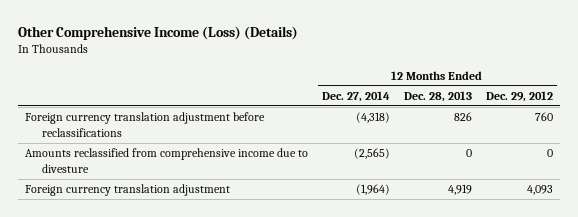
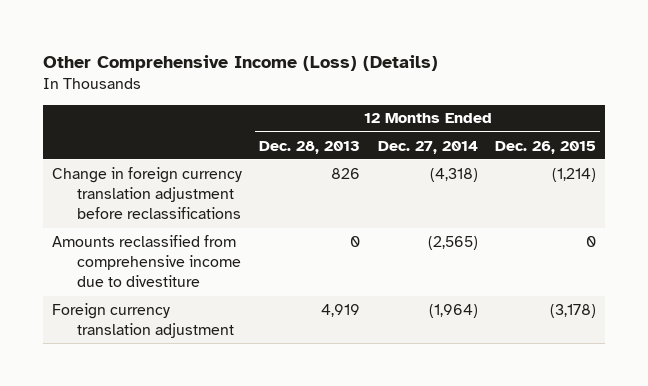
[486,90,554,102] Dec. 29, 2012 -> none
none -> [494,140,596,154] Dec. 26, 2015
[24,112,265,137] Foreign currency translation adjustment before reclassifications -> [52,166,243,220] Change in foreign currency translation adjustment before reclassifications
[24,148,308,173] Amounts reclassified from comprehensive income due to divesture -> [52,234,241,288] Amounts reclassified from comprehensive income due to divestiture

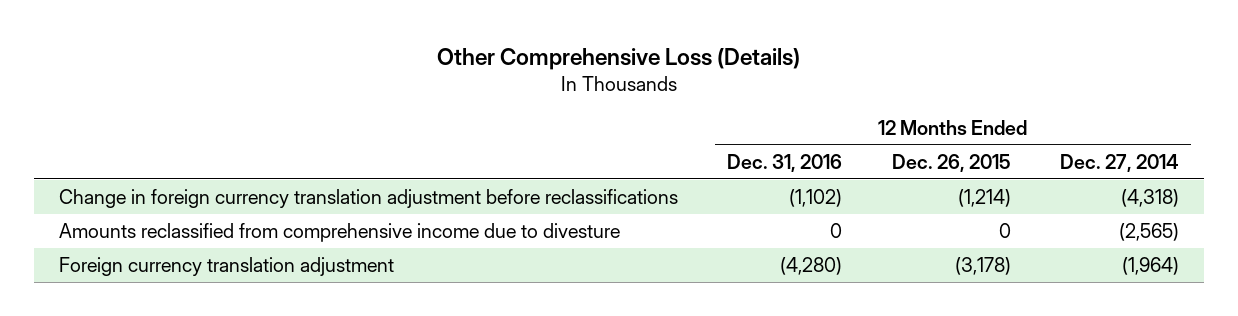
[43,54,439,71] Other Comprehensive Income (Loss) (Details) -> [437,47,801,70] Other Comprehensive Loss (Details)
[259,140,361,154] Dec. 28, 2013 -> none
none -> [727,153,843,172] Dec. 31, 2016
[52,234,241,288] Amounts reclassified from comprehensive income due to divestiture -> [58,223,620,243] Amounts reclassified from comprehensive income due to divesture

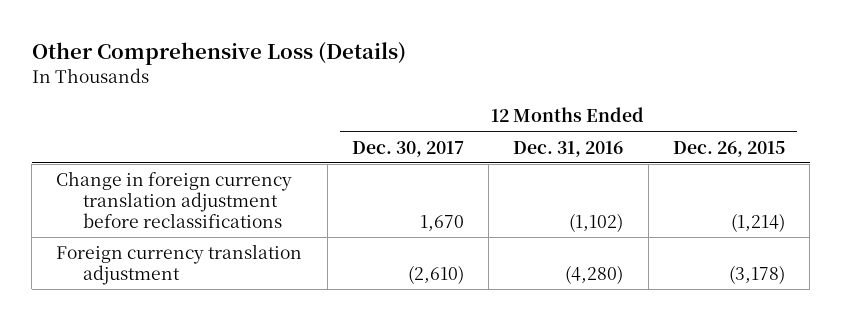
[1060,153,1180,172] Dec. 27, 2014 -> none
none -> [351,140,464,157] Dec. 30, 2017
[58,223,620,243] Amounts reclassified from comprehensive income due to divesture -> none

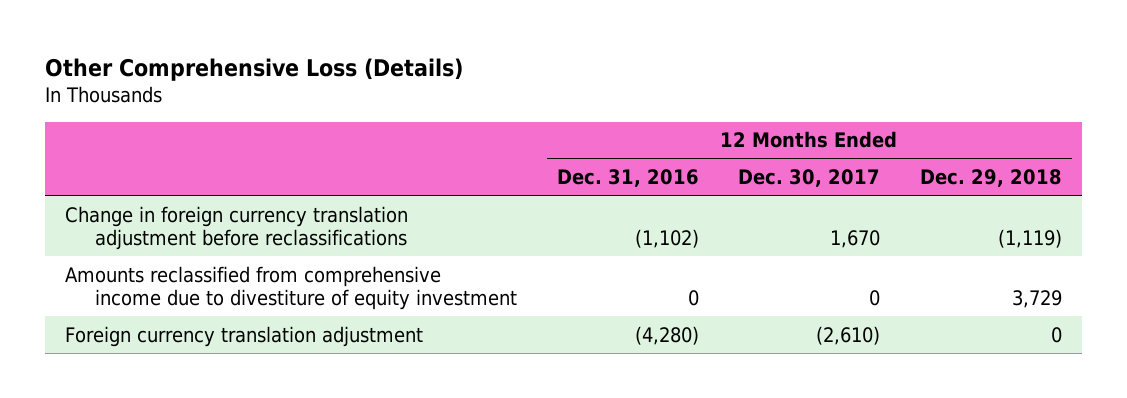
[672,140,785,157] Dec. 26, 2015 -> none
none -> [920,168,1063,187] Dec. 29, 2018
none -> [65,265,517,311] Amounts reclassified from comprehensive income due to divestiture of equity investment

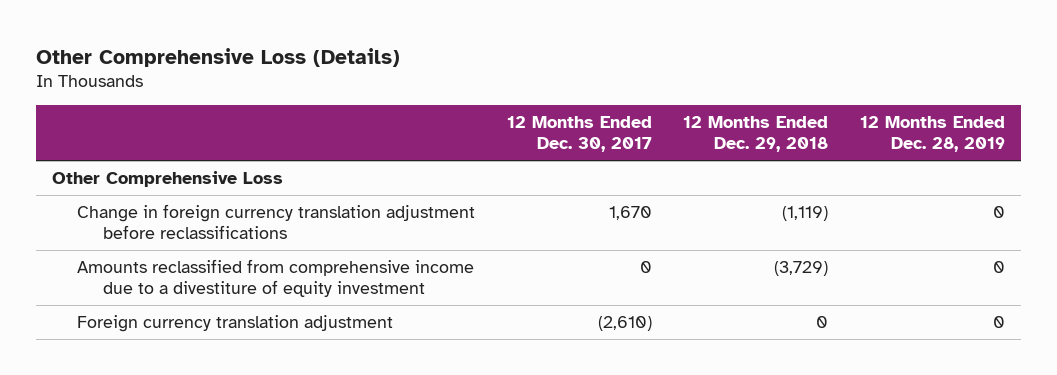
[556,168,699,187] Dec. 31, 2016 -> none
none -> [859,116,1005,152] 12 Months Ended Dec. 28, 2019
none -> [51,171,283,188] Other Comprehensive Loss
[65,265,517,311] Amounts reclassified from comprehensive income due to divestiture of equity investment -> [77,259,475,297] Amounts reclassified from comprehensive income due to a divestiture of equity investment
[1012,290,1063,309] 3,729 -> [774,261,829,277] (3,729)

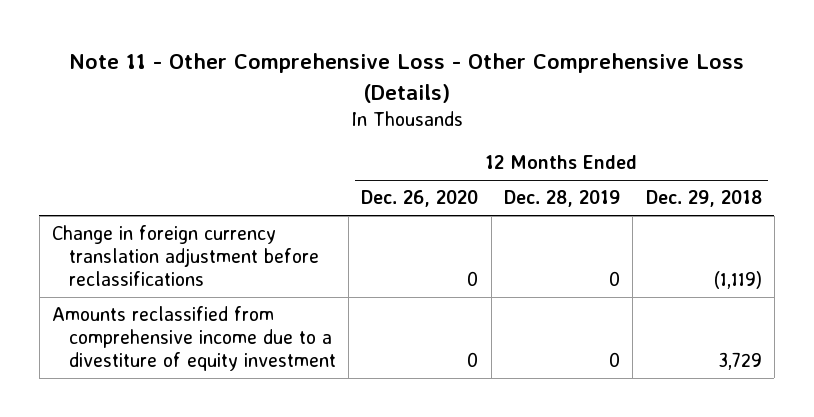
[36,47,401,67] Other Comprehensive Loss (Details) -> [68,53,744,103] Note 11 - Other Comprehensive Loss - Other Comprehensive Loss (Details)
[506,116,652,152] 12 Months Ended Dec. 30, 2017 -> none
none -> [361,190,479,208] Dec. 26, 2020
[51,171,283,188] Other Comprehensive Loss -> none
[77,315,394,333] Foreign currency translation adjustment -> none
[774,261,829,277] (3,729) -> [717,351,762,370] 3,729

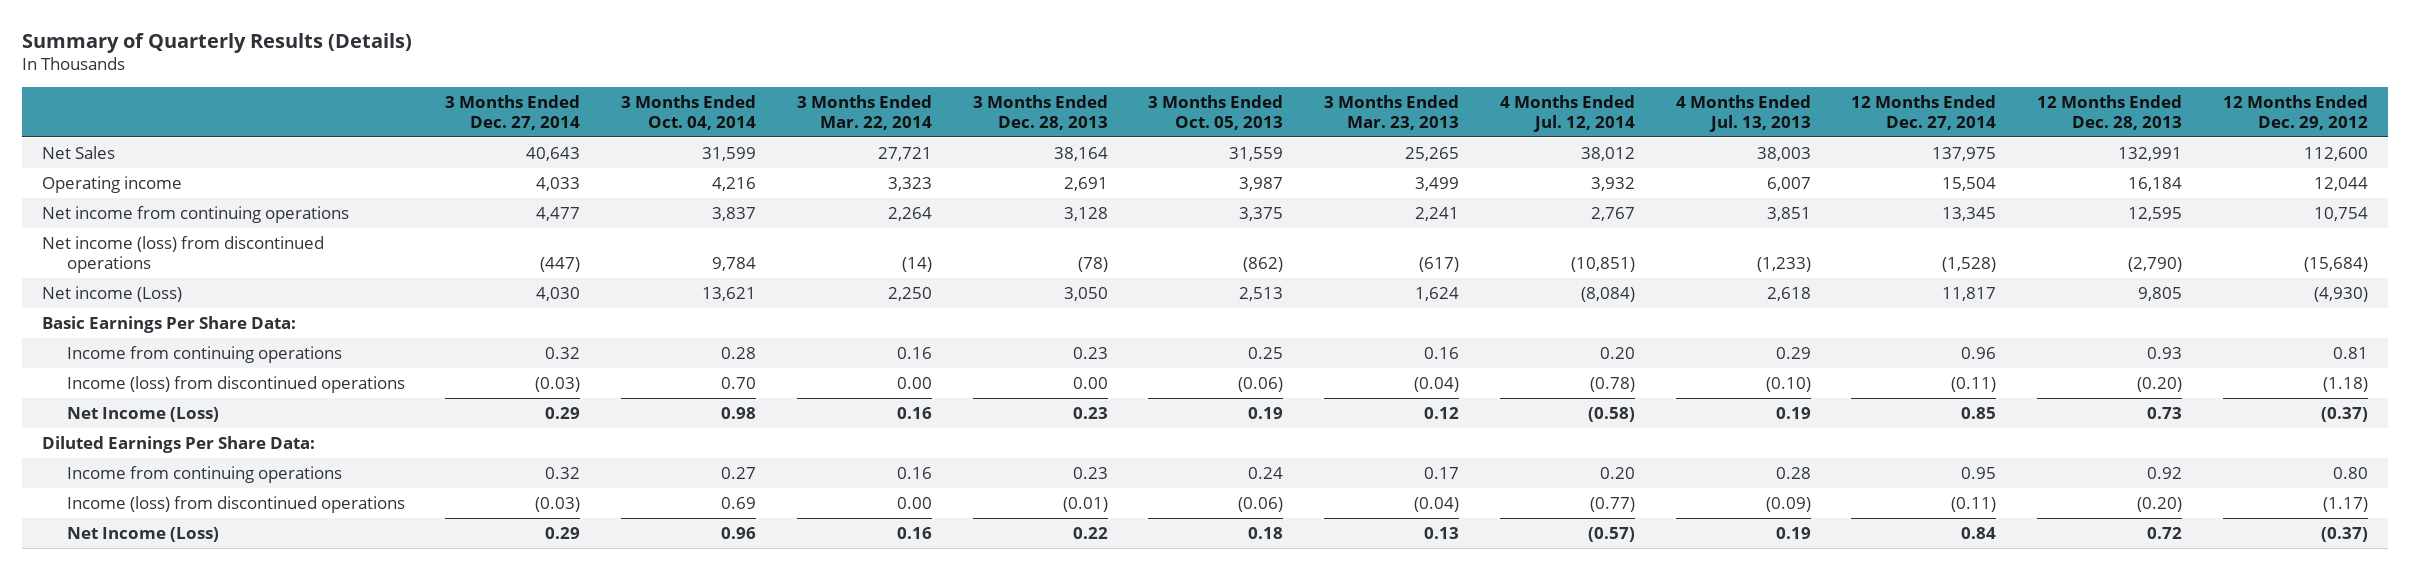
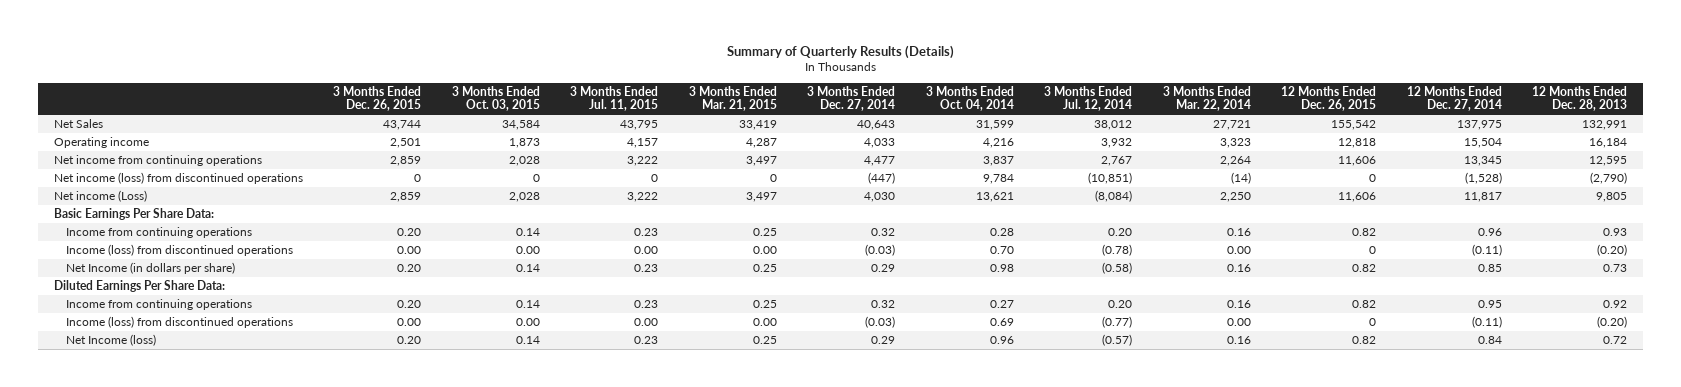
[972,95,1108,130] 3 Months Ended Dec. 28, 2013 -> none
[1148,95,1284,130] 3 Months Ended Oct. 05, 2013 -> none
[1324,95,1460,130] 3 Months Ended Mar. 23, 2013 -> none
[1499,95,1635,132] 4 Months Ended Jul. 12, 2014 -> none
[1675,95,1811,132] 4 Months Ended Jul. 13, 2013 -> none
[2222,95,2368,130] 12 Months Ended Dec. 29, 2012 -> none
none -> [333,85,422,112] 3 Months Ended Dec. 26, 2015
none -> [451,85,540,112] 3 Months Ended Oct. 03, 2015
none -> [570,85,659,112] 3 Months Ended Jul. 11, 2015
none -> [688,85,777,112] 3 Months Ended Mar. 21, 2015
none -> [1044,85,1133,112] 3 Months Ended Jul. 12, 2014
none -> [1281,85,1377,112] 12 Months Ended Dec. 26, 2015
[66,406,219,422] Net Income (Loss) -> [65,261,235,274] Net Income (in dollars per share)
[66,526,219,542] Net Income (Loss) -> [65,333,156,346] Net Income (loss)

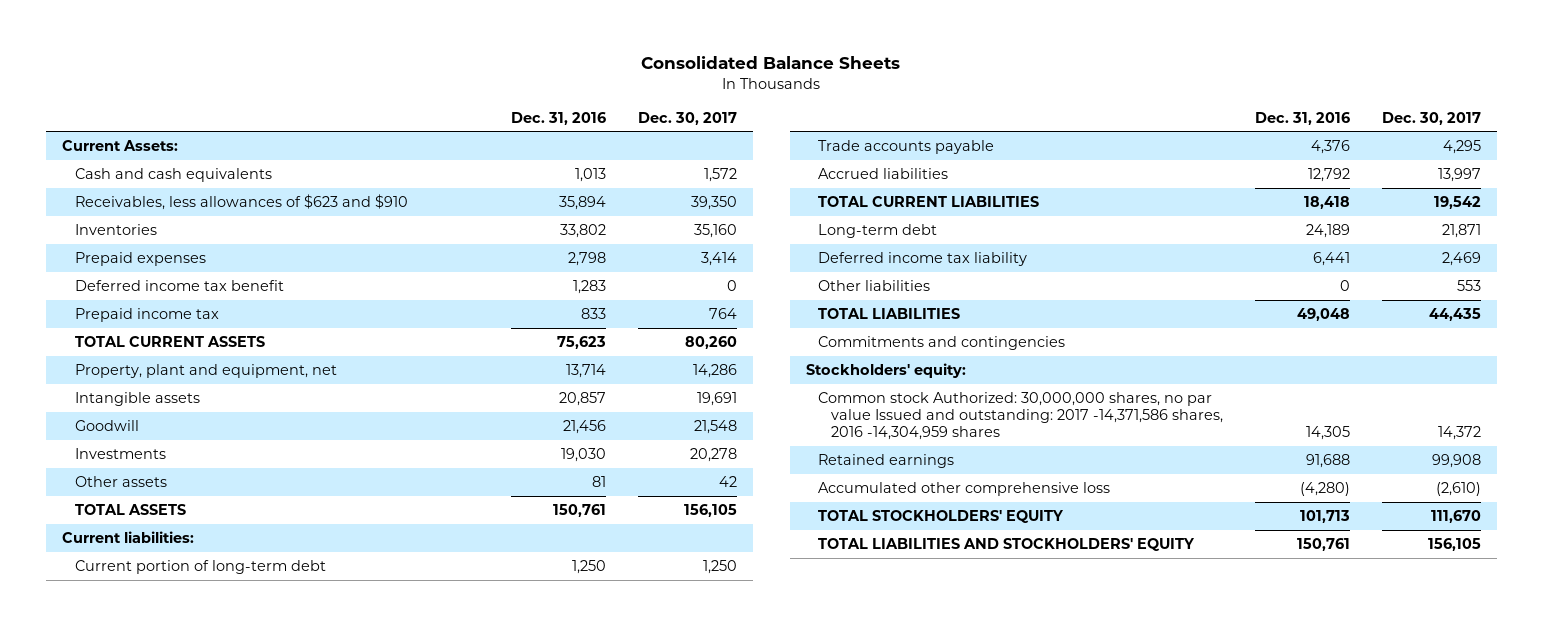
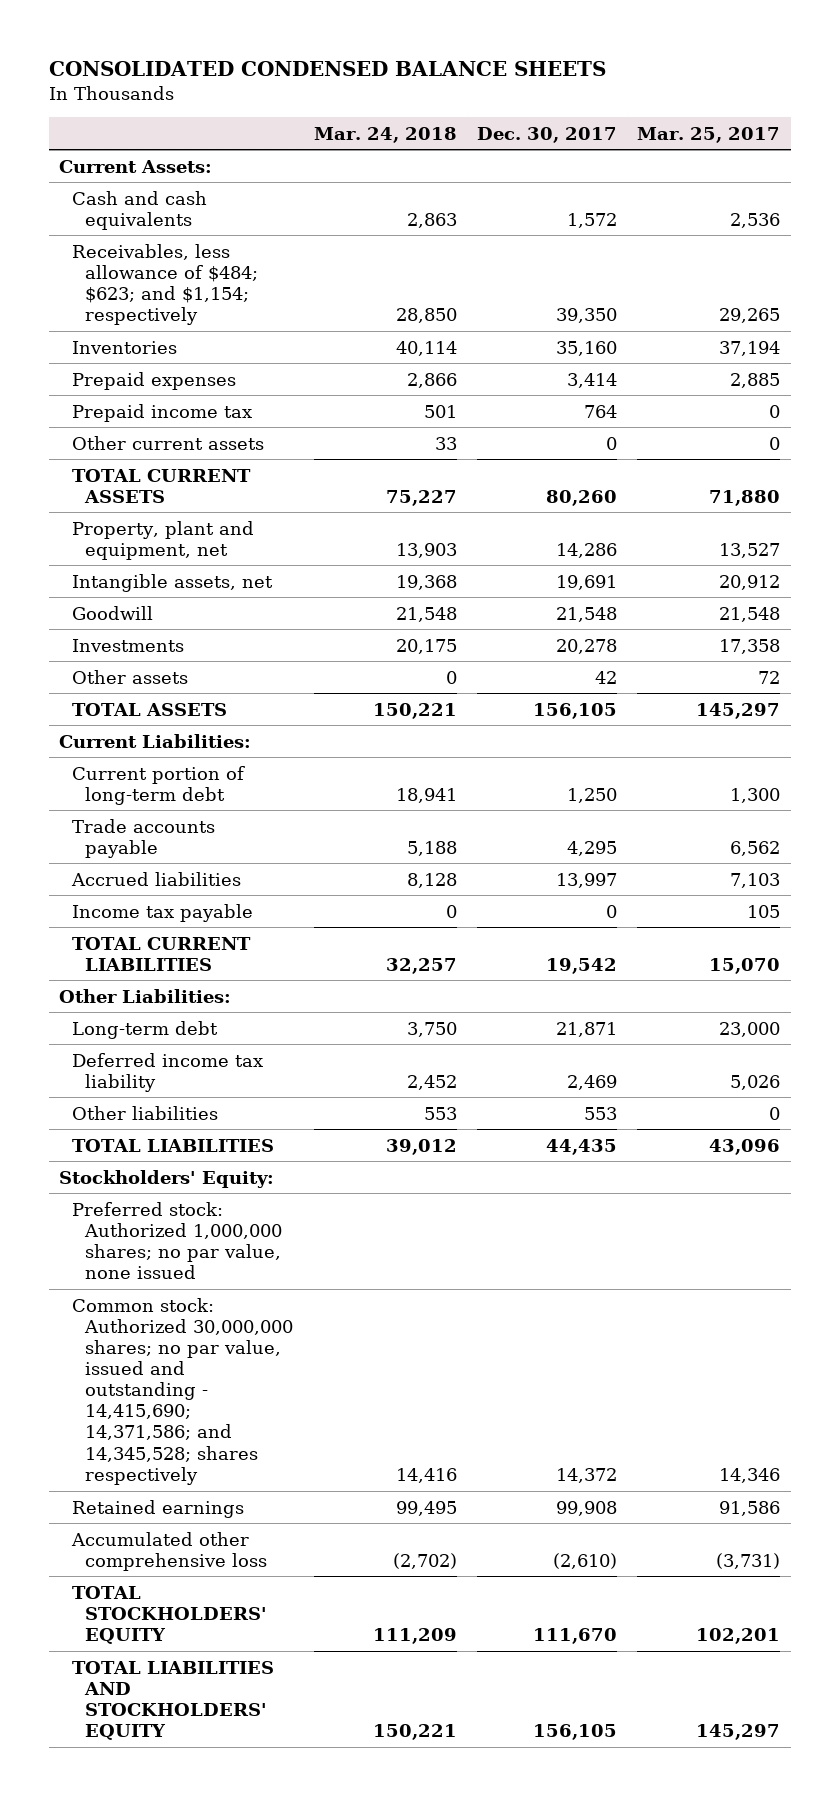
[641,56,901,70] Consolidated Balance Sheets -> [48,60,606,76] CONSOLIDATED CONDENSED BALANCE SHEETS
[511,111,607,125] Dec. 31, 2016 -> none
none -> [313,126,457,143] Mar. 24, 2018
none -> [637,126,781,143] Mar. 25, 2017
[74,193,408,210] Receivables, less allowances of $623 and $910 -> [72,243,259,326] Receivables, less allowance of $484; $623; and $1,154; respectively
[74,279,284,291] Deferred income tax benefit -> none
none -> [72,435,265,450] Other current assets
[74,391,200,406] Intangible assets -> [72,573,274,592] Intangible assets, net
[62,530,195,543] Current liabilities: -> [58,733,251,748] Current Liabilities:
none -> [72,903,254,922] Income tax payable
none -> [58,988,231,1003] Other Liabilities:
[818,335,1066,350] Commitments and contingencies -> none
[805,362,966,378] Stockholders' equity: -> [58,1169,274,1188] Stockholders' Equity:
none -> [72,1201,283,1280] Preferred stock: Authorized 1,000,000 shares; no par value, none issued
[818,391,1223,441] Common stock Authorized: 30,000,000 shares, no par value Issued and outstanding: 2017 -14,371,586 shares, 2016 -14,304,959 shares -> [72,1297,294,1485] Common stock: Authorized 30,000,000 shares; no par value, issued and outstanding - 14,415,690; 14,371,586; and 14,345,528; shares respectively

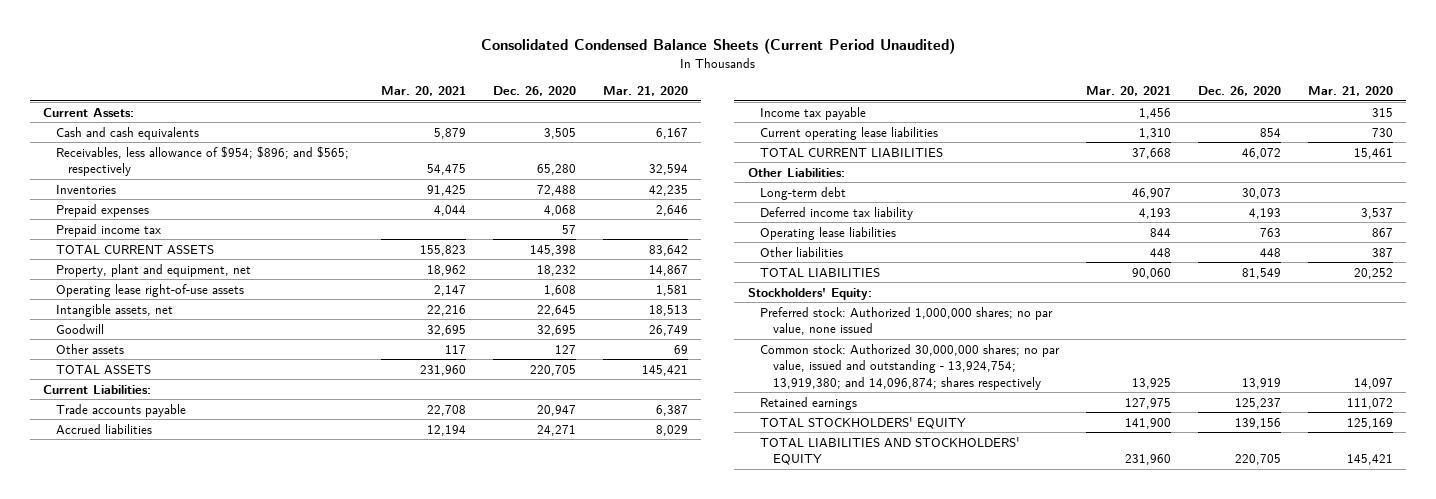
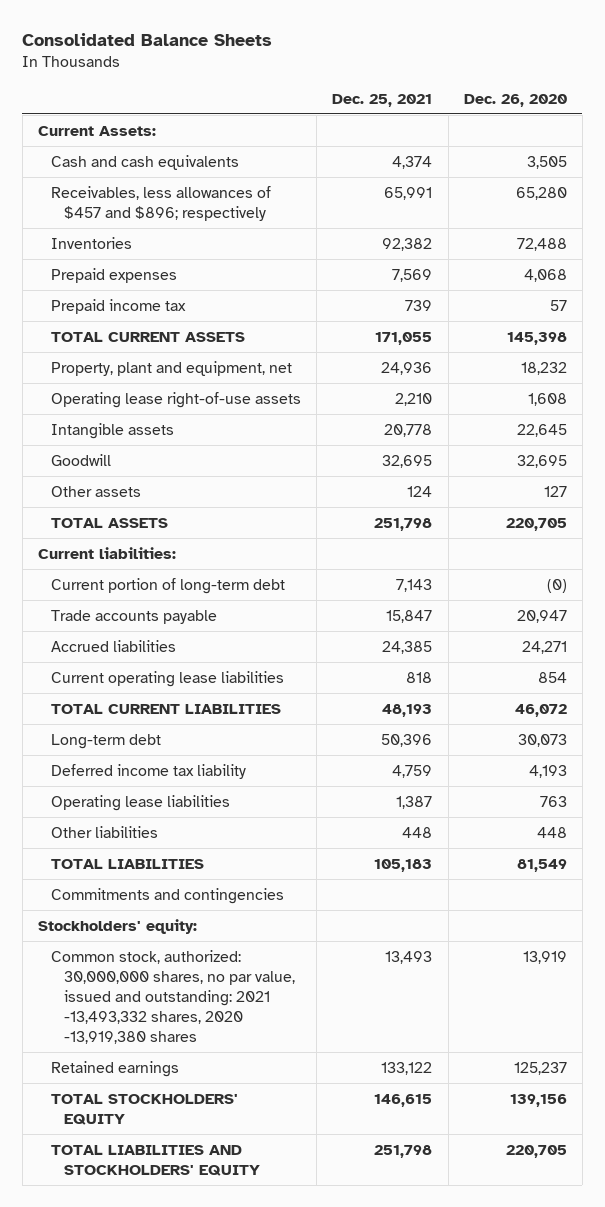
[480,37,955,54] Consolidated Condensed Balance Sheets (Current Period Unaudited) -> [22,33,273,47] Consolidated Balance Sheets
[381,86,467,97] Mar. 20, 2021 -> none
[603,86,689,97] Mar. 21, 2020 -> none
none -> [332,93,433,107] Dec. 25, 2021
[55,145,349,177] Receivables, less allowance of $954; $896; and $565; respectively -> [51,185,272,221] Receivables, less allowances of $457 and $896; respectively
[55,303,173,317] Intangible assets, net -> [51,422,175,439] Intangible assets
[42,384,151,394] Current Liabilities: -> [37,546,176,559] Current liabilities:
none -> [51,577,286,594] Current portion of long-term debt
[760,106,867,120] Income tax payable -> none
[747,167,845,177] Other Liabilities: -> none
[760,306,1054,336] Preferred stock: Authorized 1,000,000 shares; no par value, none issued -> none
none -> [51,887,285,904] Commitments and contingencies
[747,287,872,300] Stockholders' Equity: -> [37,918,197,934] Stockholders' equity:
[760,343,1061,390] Common stock: Authorized 30,000,000 shares; no par value, issued and outstanding - 13,924,754; 13,919,380; and 14,096,874; shares respectively -> [51,949,296,1044] Common stock, authorized: 30,000,000 shares, no par value, issued and outstanding: 2021 -13,493,332 shares, 2020 -13,919,380 shares

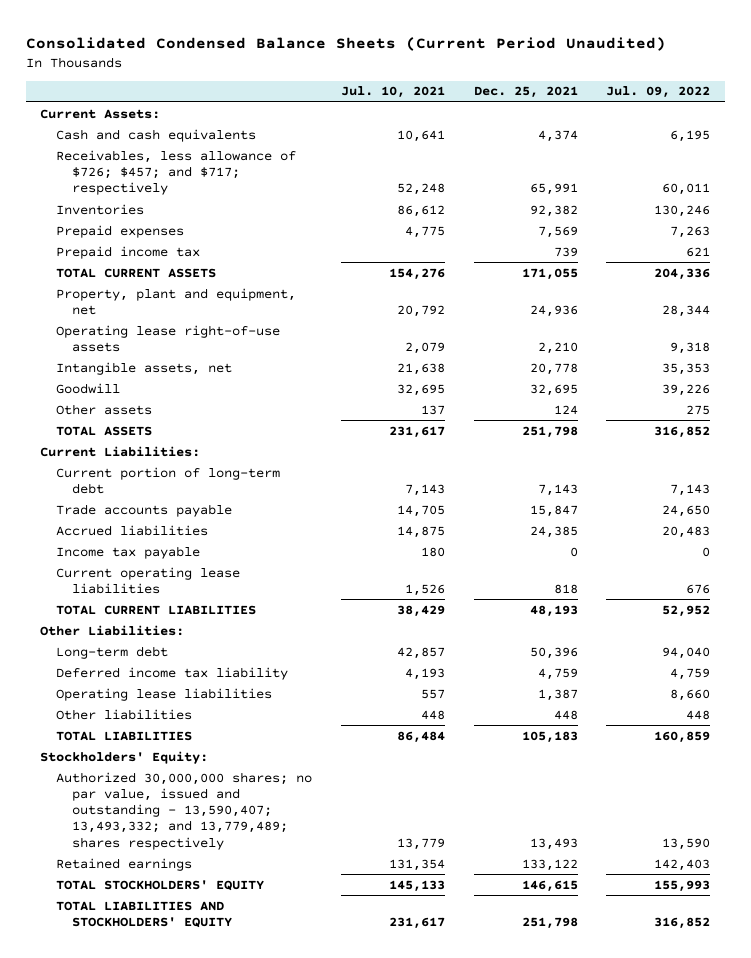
[22,33,273,47] Consolidated Balance Sheets -> [25,36,666,51] Consolidated Condensed Balance Sheets (Current Period Unaudited)
[463,93,567,107] Dec. 26, 2020 -> none
none -> [340,86,445,99] Jul. 10, 2021
none -> [606,86,711,99] Jul. 09, 2022
[51,185,272,221] Receivables, less allowances of $457 and $896; respectively -> [56,149,297,196] Receivables, less allowance of $726; $457; and $717; respectively
[51,422,175,439] Intangible assets -> [56,361,233,375] Intangible assets, net
[37,546,176,559] Current liabilities: -> [40,445,201,457] Current Liabilities:
none -> [56,545,201,559] Income tax payable
none -> [40,624,185,636] Other Liabilities:
[51,887,285,904] Commitments and contingencies -> none
[37,918,197,934] Stockholders' equity: -> [40,750,209,764] Stockholders' Equity:
[51,949,296,1044] Common stock, authorized: 30,000,000 shares, no par value, issued and outstanding: 2021 -13,493,332 shares, 2020 -13,919,380 shares -> [56,771,313,850] Authorized 30,000,000 shares; no par value, issued and outstanding - 13,590,407; 13,493,332; and 13,779,489; shares respectively

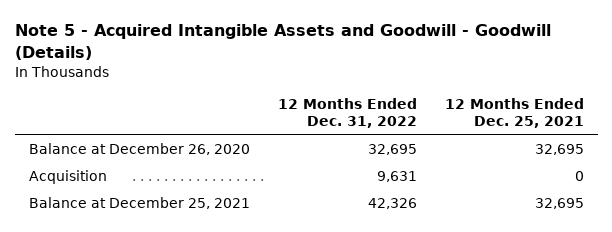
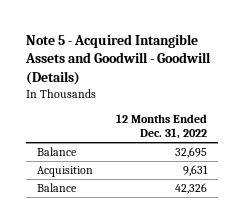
[444,98,584,129] 12 Months Ended Dec. 25, 2021 -> none
[28,143,250,156] Balance at December 26, 2020 -> [37,147,78,157] Balance
[28,197,250,210] Balance at December 25, 2021 -> [37,183,78,193] Balance

